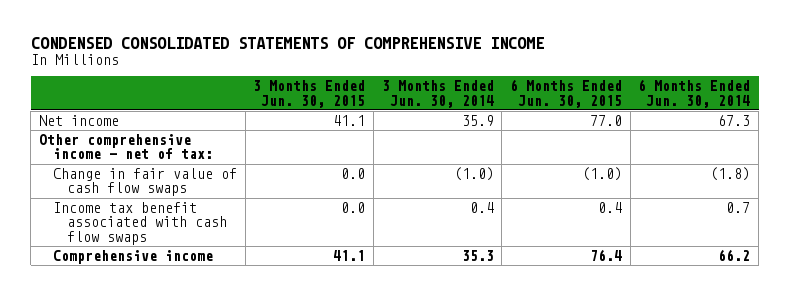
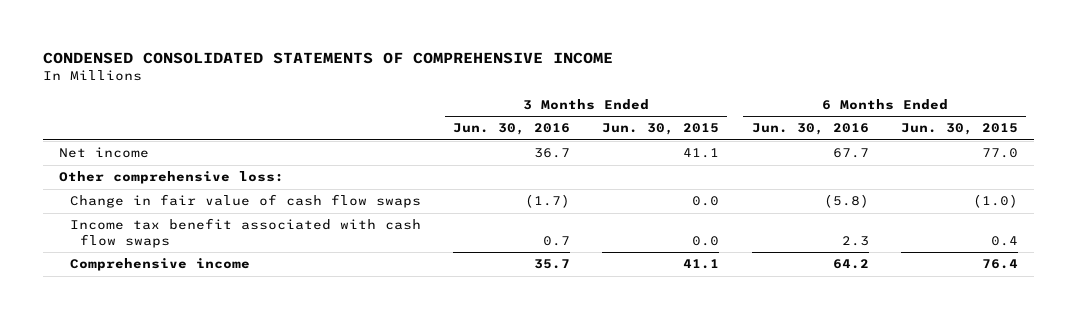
[381,80,494,108] 3 Months Ended Jun. 30, 2014 -> none
[638,79,751,108] 6 Months Ended Jun. 30, 2014 -> none
none -> [452,123,570,136] Jun. 30, 2016
none -> [751,123,869,136] Jun. 30, 2016
[38,133,213,160] Other comprehensive income - net of tax: -> [59,171,285,185] Other comprehensive loss:

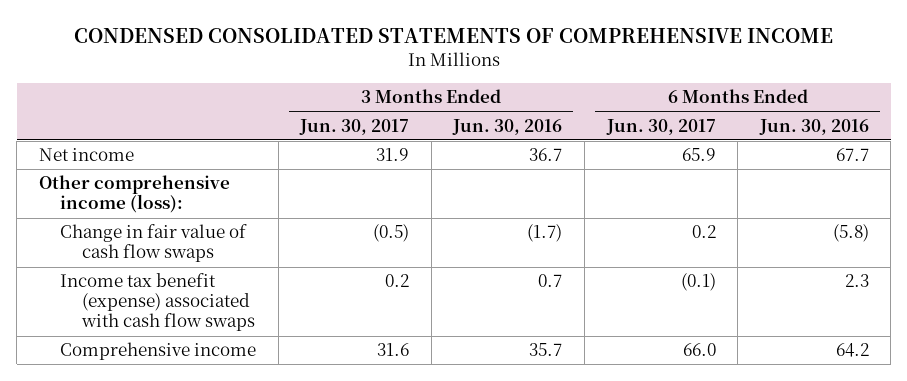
[602,123,720,136] Jun. 30, 2015 -> none
[900,123,1018,136] Jun. 30, 2015 -> none
none -> [299,118,410,135] Jun. 30, 2017
none -> [605,118,716,135] Jun. 30, 2017
[59,171,285,185] Other comprehensive loss: -> [38,175,230,214] Other comprehensive income (loss):
[69,218,421,249] Income tax benefit associated with cash flow swaps -> [60,273,256,332] Income tax benefit (expense) associated with cash flow swaps

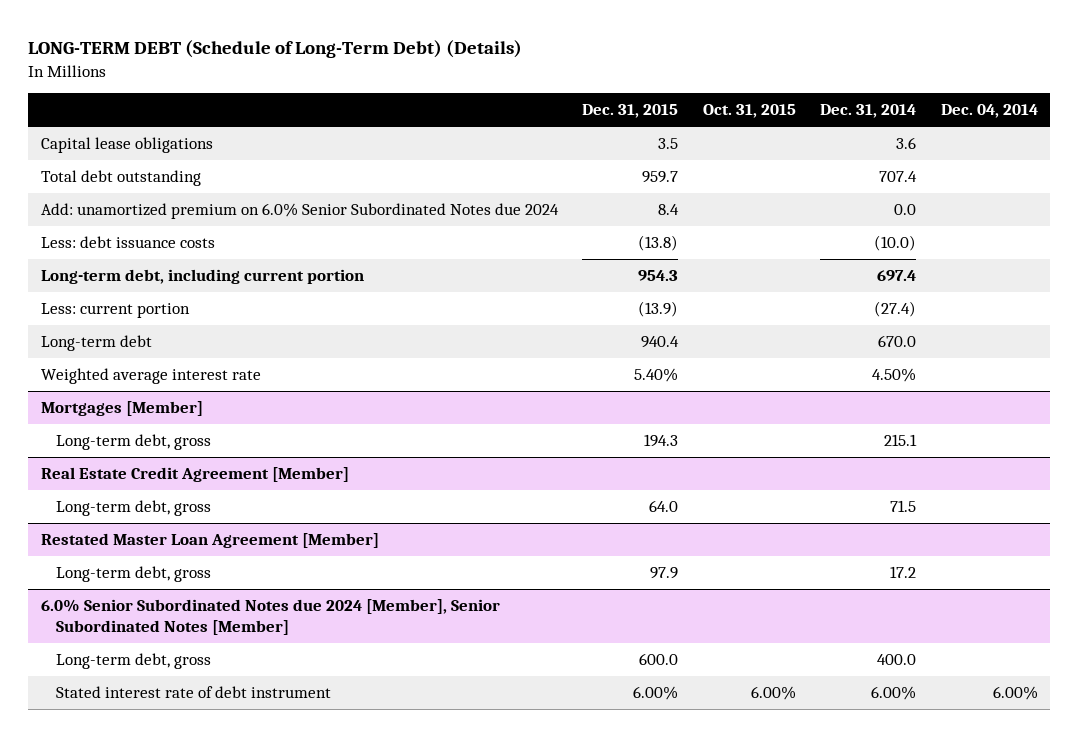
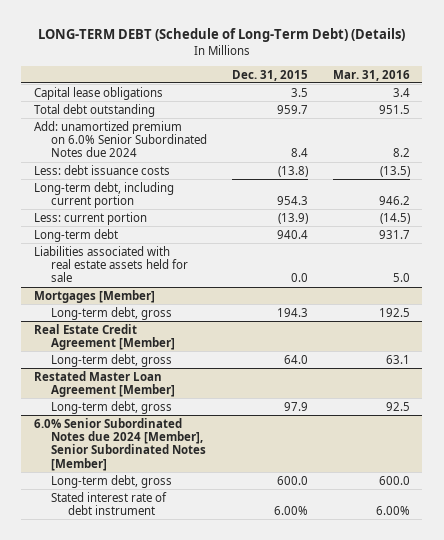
[702,104,796,119] Oct. 31, 2015 -> none
[820,104,917,119] Dec. 31, 2014 -> none
[941,104,1039,119] Dec. 04, 2014 -> none
none -> [332,69,410,81] Mar. 31, 2016
[40,368,261,385] Weighted average interest rate -> none
none -> [33,245,188,283] Liabilities associated with real estate assets held for sale

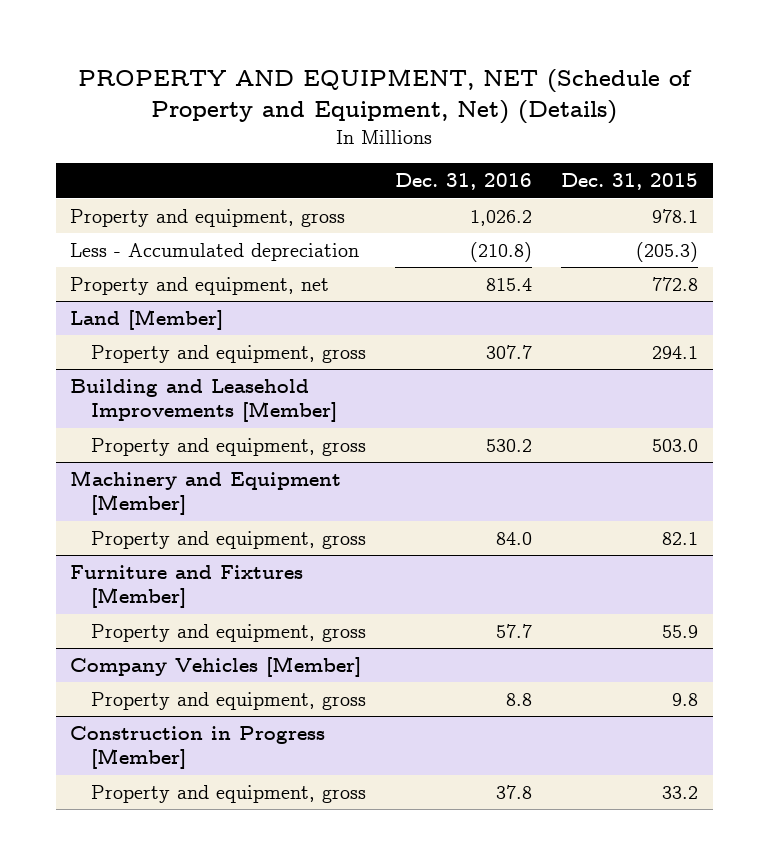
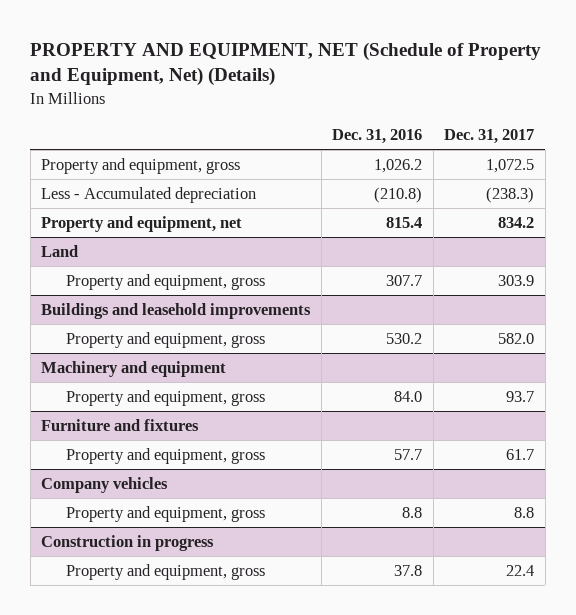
[561,173,699,191] Dec. 31, 2015 -> none
none -> [444,128,535,144] Dec. 31, 2017
[70,308,224,330] Land [Member] -> [41,244,79,257] Land
[70,378,338,423] Building and Leasehold Improvements [Member] -> [41,302,312,319] Buildings and leasehold improvements
[70,469,342,516] Machinery and Equipment [Member] -> [41,360,227,377] Machinery and equipment
[70,564,304,609] Furniture and Fixtures [Member] -> [41,418,200,431] Furniture and fixtures
[70,655,362,677] Company Vehicles [Member] -> [41,476,169,493] Company vehicles
[70,725,326,770] Construction in Progress [Member] -> [41,534,215,551] Construction in progress

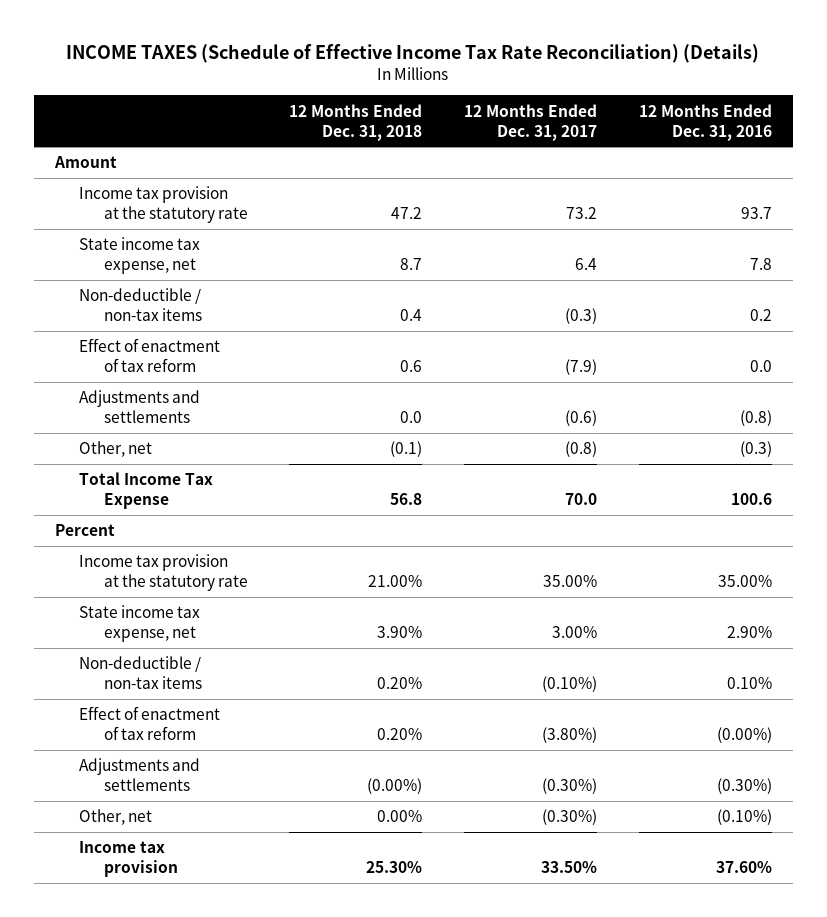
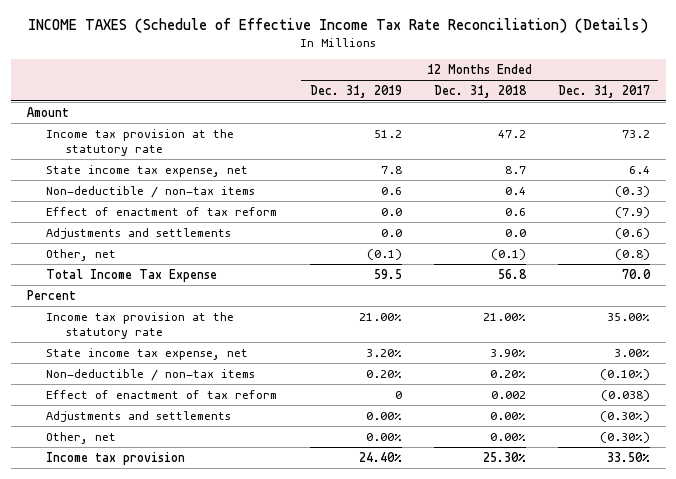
[638,103,772,141] 12 Months Ended Dec. 31, 2016 -> none
none -> [309,84,402,98] Dec. 31, 2019
[377,728,423,741] 0.20% -> [490,390,526,399] 0.002
[542,727,598,744] (3.80%) -> [600,389,650,401] (0.038)
[367,778,423,795] (0.00%) -> [489,411,526,420] 0.00%

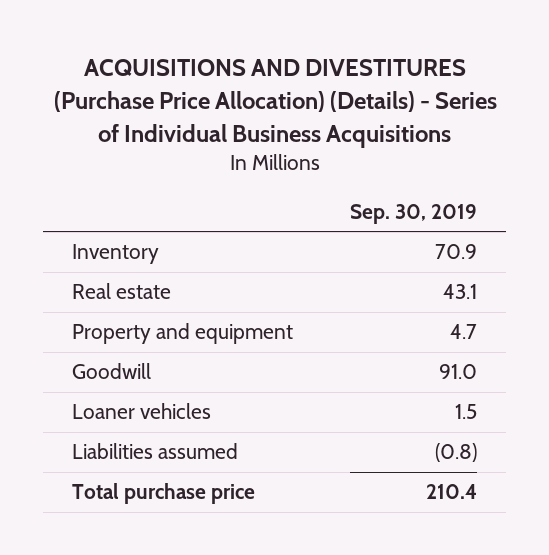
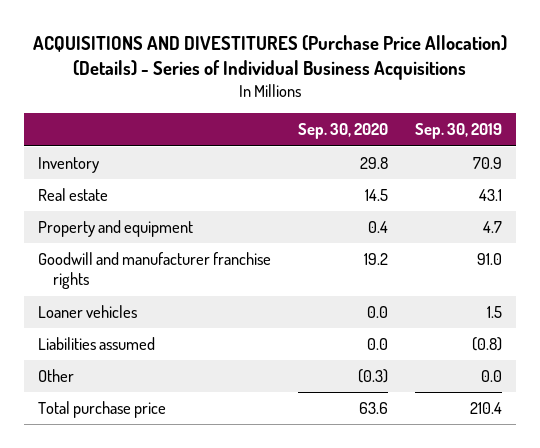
none -> [298,123,389,140] Sep. 30, 2020
[72,363,152,380] Goodwill -> [38,252,272,290] Goodwill and manufacturer franchise rights
none -> [38,369,75,383] Other

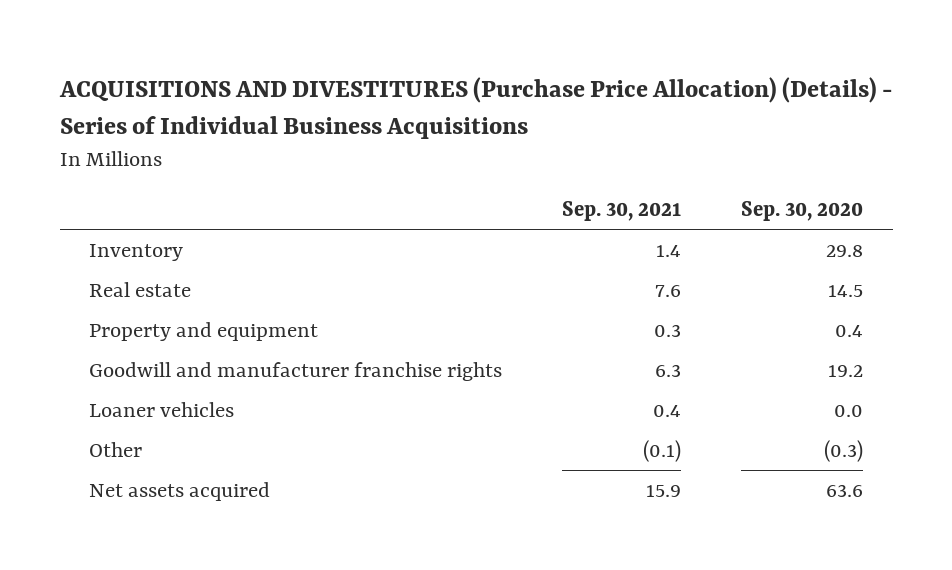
[415,123,503,140] Sep. 30, 2019 -> none
none -> [562,201,682,222] Sep. 30, 2021
[38,337,156,351] Liabilities assumed -> none
[38,401,167,419] Total purchase price -> [89,481,271,501] Net assets acquired

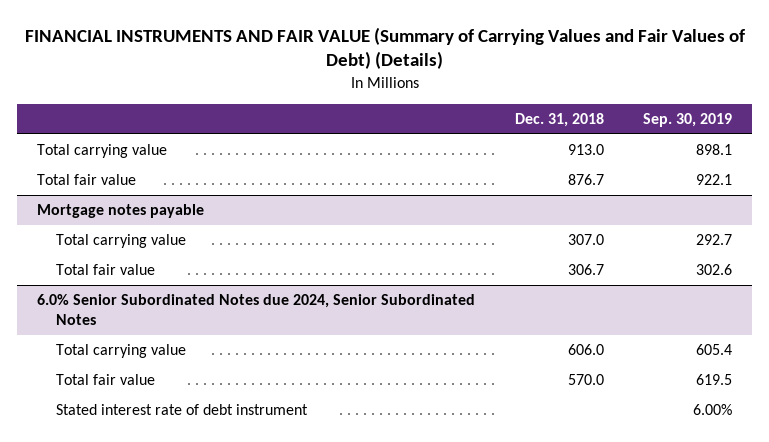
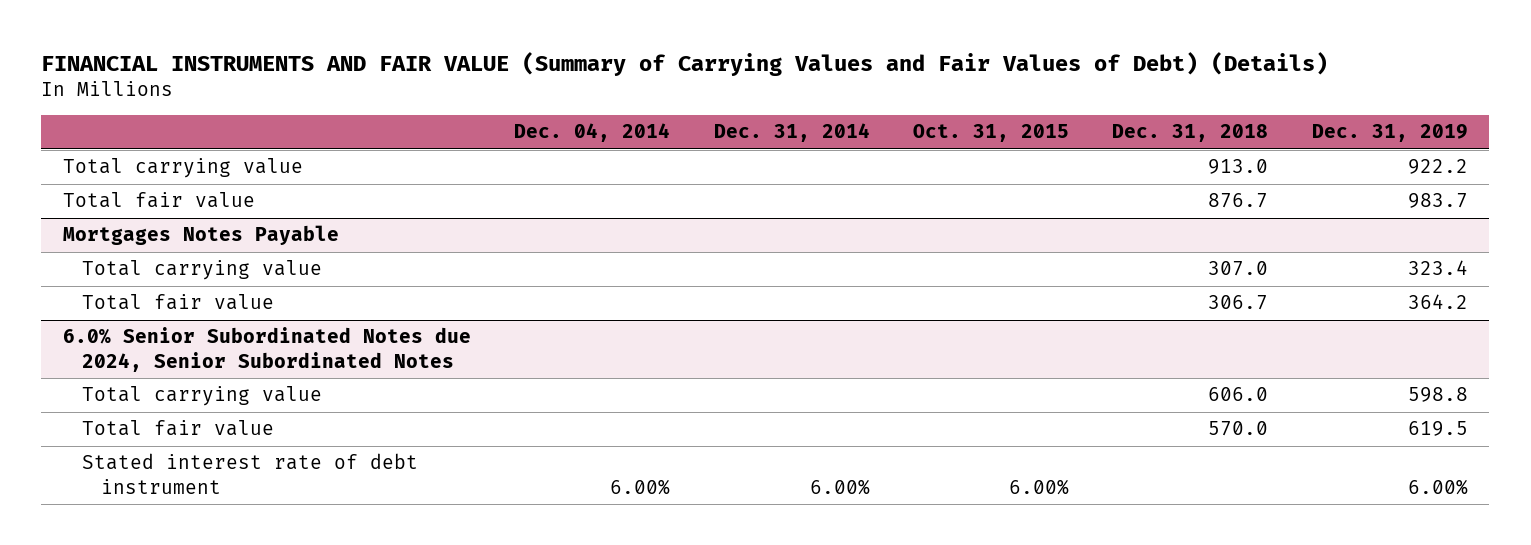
[643,112,733,127] Sep. 30, 2019 -> none
none -> [514,123,671,143] Dec. 04, 2014
none -> [713,123,870,143] Dec. 31, 2014
none -> [912,124,1069,143] Oct. 31, 2015
none -> [1311,124,1468,143] Dec. 31, 2019
[36,204,204,219] Mortgage notes payable -> [62,225,339,246] Mortgages Notes Payable

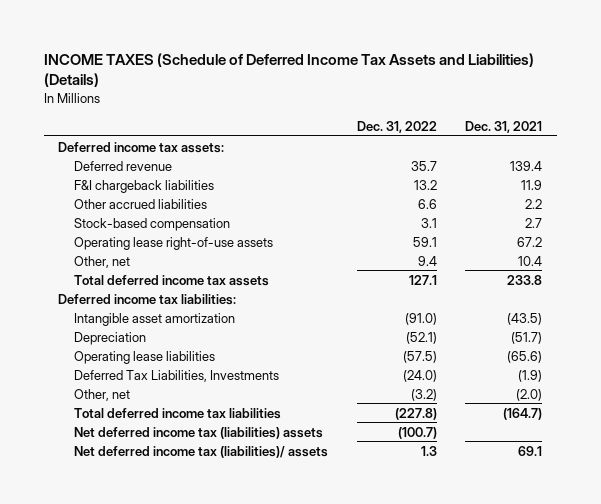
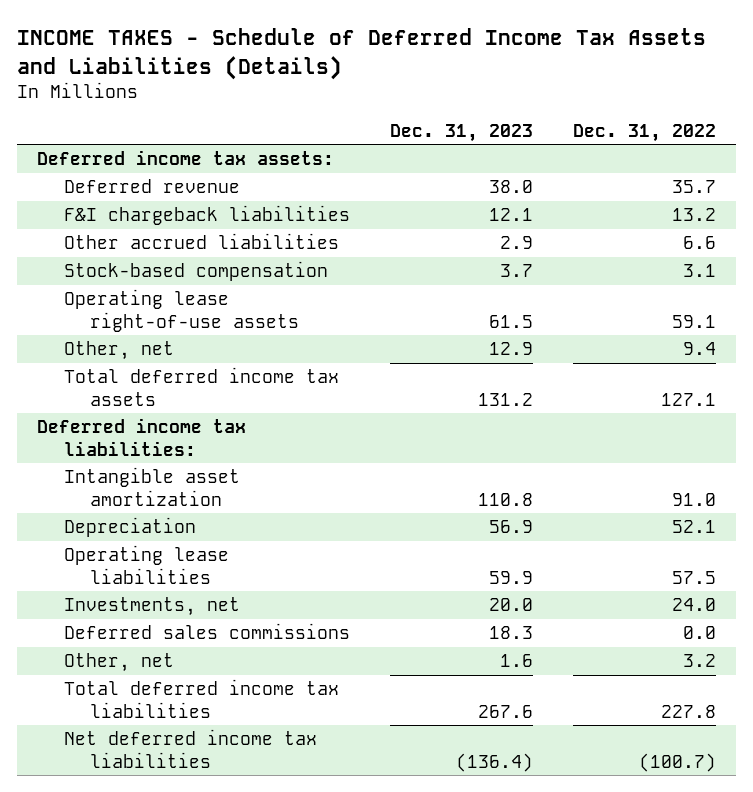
[44,52,535,88] INCOME TAXES (Schedule of Deferred Income Tax Assets and Liabilities) (Details) -> [17,28,707,80] INCOME TAXES - Schedule of Deferred Income Tax Assets and Liabilities (Details)
[465,120,543,133] Dec. 31, 2021 -> none
none -> [389,123,533,142] Dec. 31, 2023
[74,445,329,458] Net deferred income tax (liabilities)/ assets -> none
[404,312,437,325] (91.0) -> [671,492,716,506] 91.0
[405,331,437,344] (52.1) -> [671,520,716,534] 52.1
[402,350,437,363] (57.5) -> [671,570,716,584] 57.5
[74,369,280,382] Deferred Tax Liabilities, Investments -> [63,597,240,617] Investments, net
[402,369,437,382] (24.0) -> [671,598,716,612] 24.0
none -> [63,623,350,640] Deferred sales commissions
[410,388,437,401] (3.2) -> [682,654,716,668] 3.2
[394,407,437,420] (227.8) -> [660,704,716,718] 227.8
[74,426,324,439] Net deferred income tax (liabilities) assets -> [63,729,317,768] Net deferred income tax liabilities

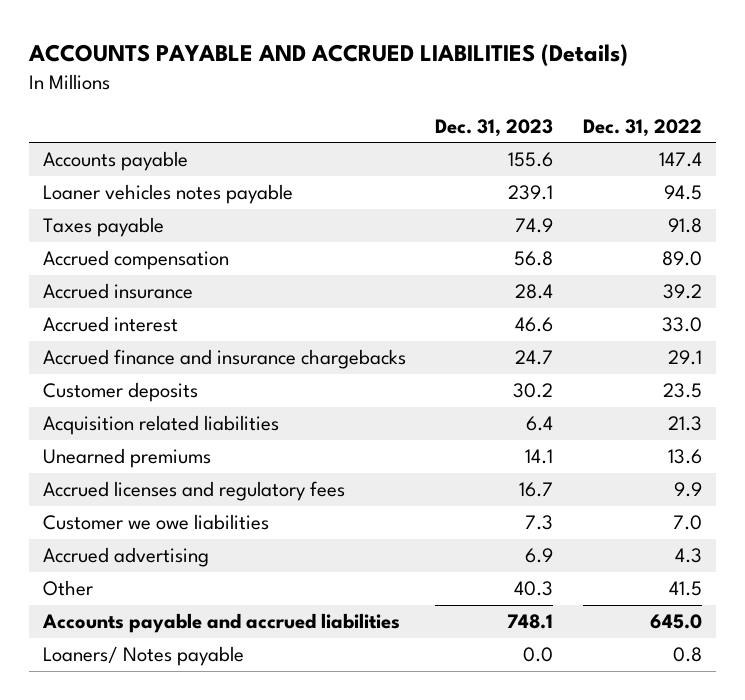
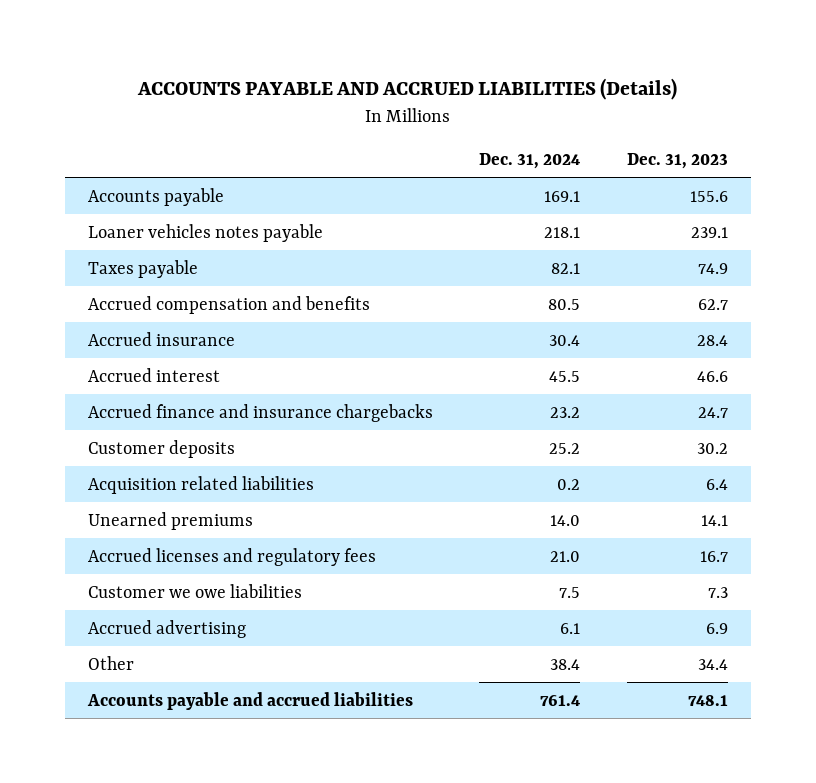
[582,118,702,137] Dec. 31, 2022 -> none
none -> [479,152,581,169] Dec. 31, 2024
[43,250,230,271] Accrued compensation -> [88,295,371,314] Accrued compensation and benefits
[514,251,554,267] 56.8 -> [697,298,728,310] 62.7
[514,581,554,597] 40.3 -> [697,658,728,670] 34.4
[43,646,245,667] Loaners/ Notes payable -> none

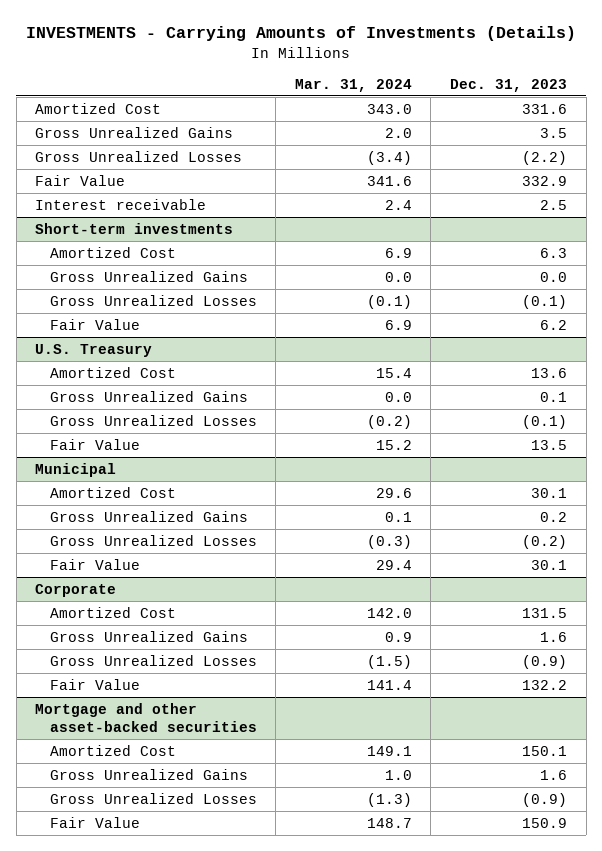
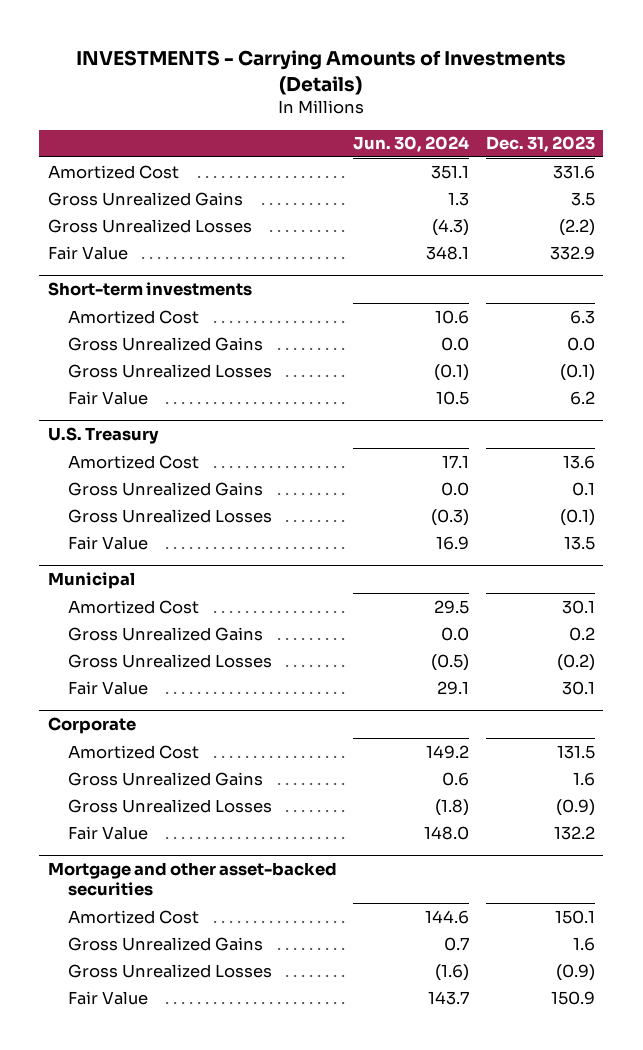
[294,78,412,92] Mar. 31, 2024 -> none
none -> [353,136,470,153] Jun. 30, 2024
[35,198,207,210] Interest receivable -> none

